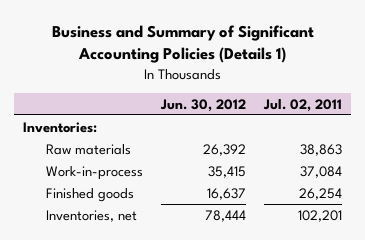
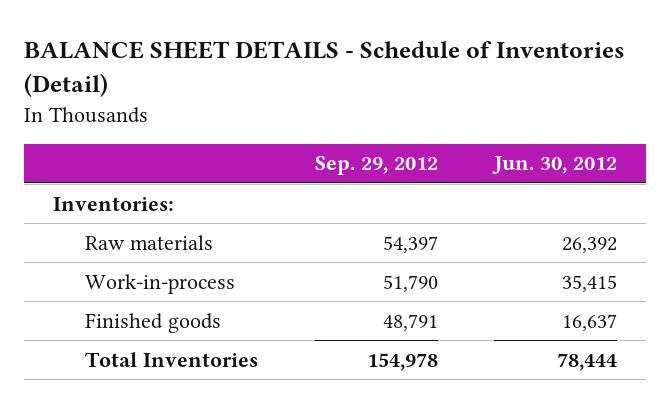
[51,24,314,64] Business and Summary of Significant Accounting Policies (Details 1) -> [24,41,626,98] BALANCE SHEET DETAILS - Schedule of Inventories (Detail)
[262,98,342,112] Jul. 02, 2011 -> none
none -> [314,156,438,176] Sep. 29, 2012
[45,209,137,222] Inventories, net -> [85,351,259,367] Total Inventories

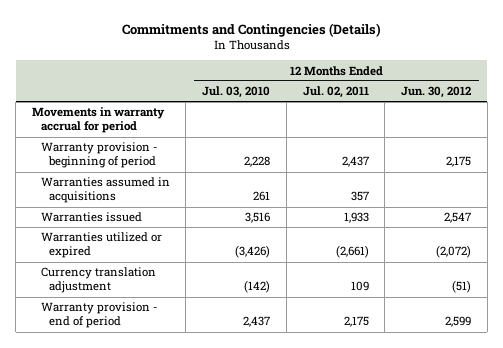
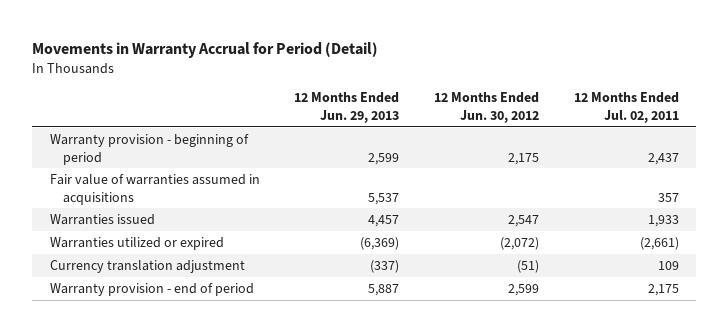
[121,22,381,37] Commitments and Contingencies (Details) -> [32,41,379,58] Movements in Warranty Accrual for Period (Detail)
[202,86,271,99] Jul. 03, 2010 -> none
none -> [294,92,400,123] 12 Months Ended Jun. 29, 2013
[32,107,166,134] Movements in warranty accrual for period -> none
[40,177,170,204] Warranties assumed in acquisitions -> [49,173,260,205] Fair value of warranties assumed in acquisitions

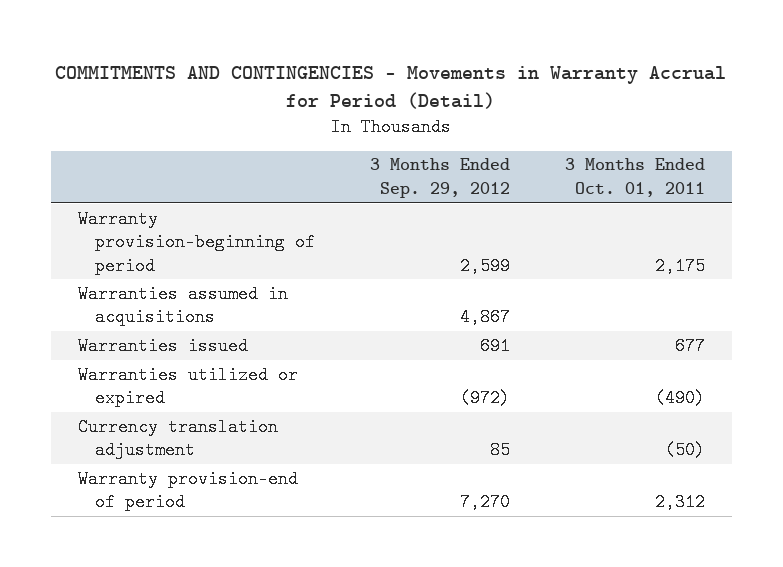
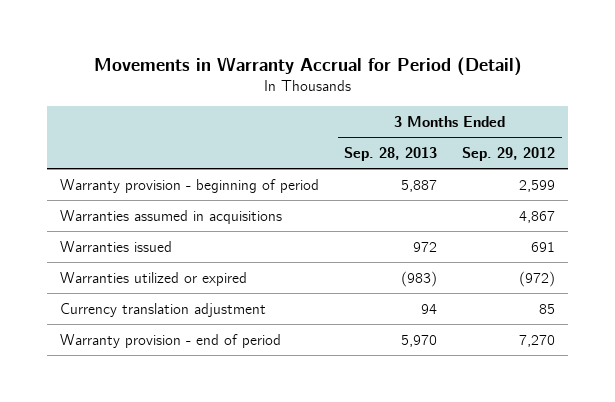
[55,65,727,110] COMMITMENTS AND CONTINGENCIES - Movements in Warranty Accrual for Period (Detail) -> [93,55,522,76] Movements in Warranty Accrual for Period (Detail)
[564,158,705,197] 3 Months Ended Oct. 01, 2011 -> none
none -> [344,146,438,161] Sep. 28, 2013
[78,209,315,275] Warranty provision-beginning of period -> [59,178,319,193] Warranty provision - beginning of period
[78,469,299,512] Warranty provision-end of period -> [59,333,281,348] Warranty provision - end of period

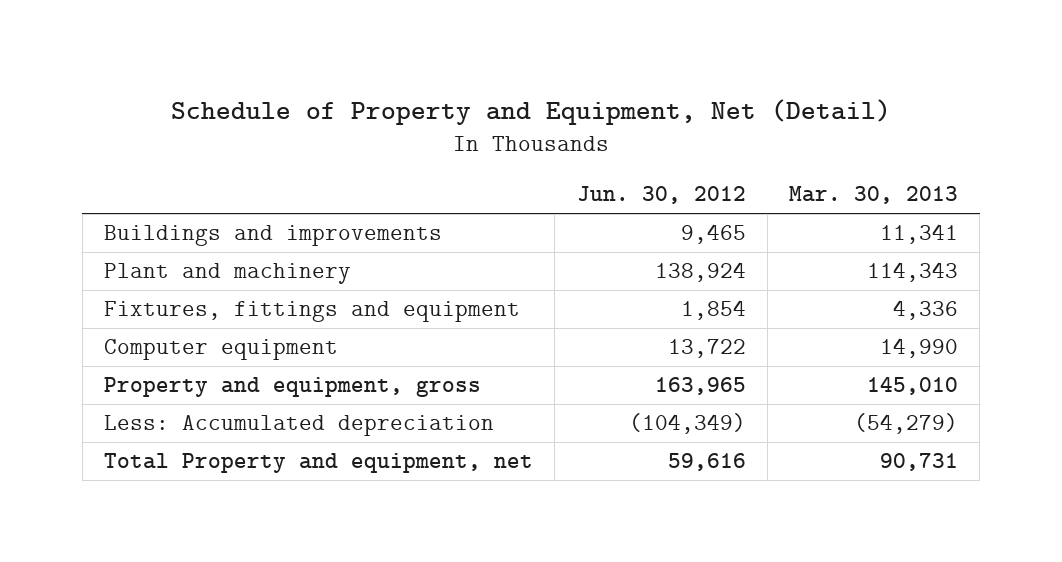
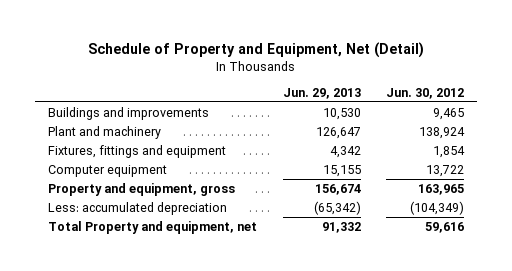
[788,186,958,205] Mar. 30, 2013 -> none
none -> [282,87,361,99] Jun. 29, 2013
[104,415,495,437] Less: Accumulated depreciation -> [47,201,227,215] Less: accumulated depreciation

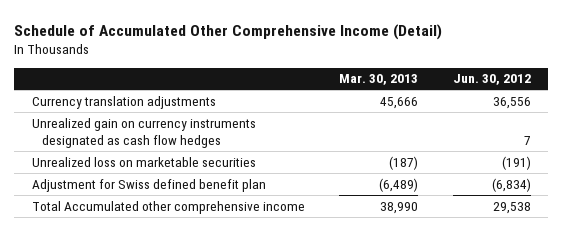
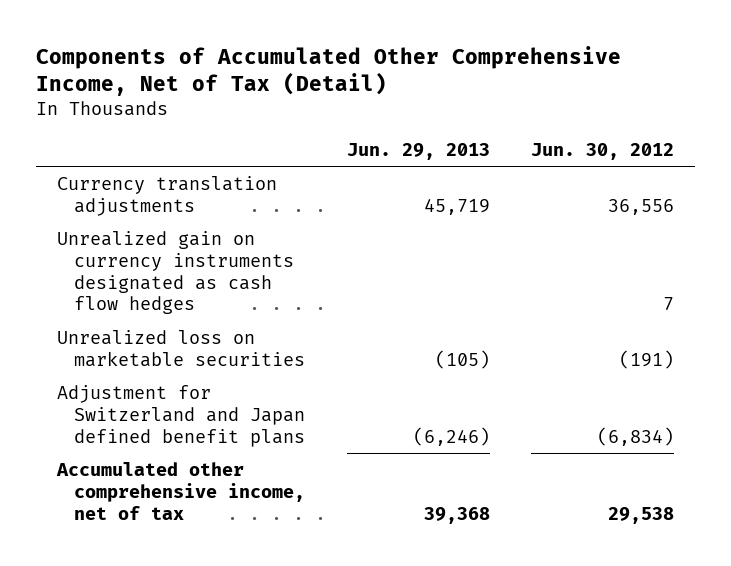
[14,23,443,40] Schedule of Accumulated Other Comprehensive Income (Detail) -> [36,45,622,97] Components of Accumulated Other Comprehensive Income, Net of Tax (Detail)
[339,74,419,86] Mar. 30, 2013 -> none
none -> [346,142,490,160] Jun. 29, 2013
[31,178,266,192] Adjustment for Swiss defined benefit plan -> [56,384,306,447] Adjustment for Switzerland and Japan defined benefit plans
[31,200,305,214] Total Accumulated other comprehensive income -> [55,461,306,520] Accumulated other comprehensive income, net of tax

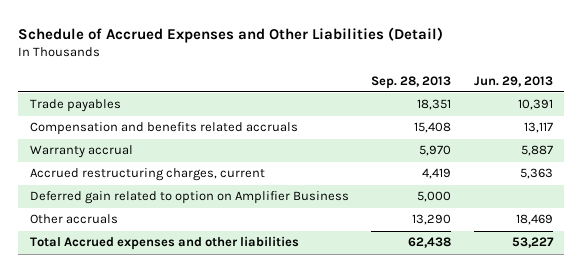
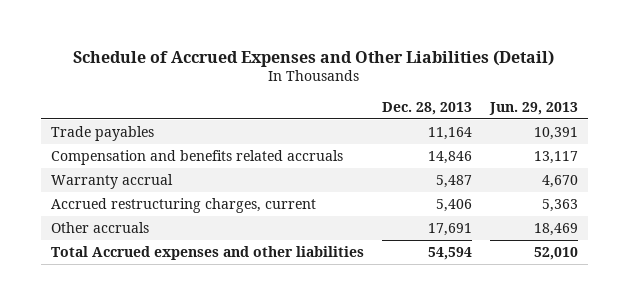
[371,75,452,89] Sep. 28, 2013 -> none
none -> [381,102,472,116] Dec. 28, 2013
[520,145,553,157] 5,887 -> [542,174,579,188] 4,670
[29,191,349,205] Deferred gain related to option on Amplifier Business -> none
[511,237,554,249] 53,227 -> [534,246,579,260] 52,010

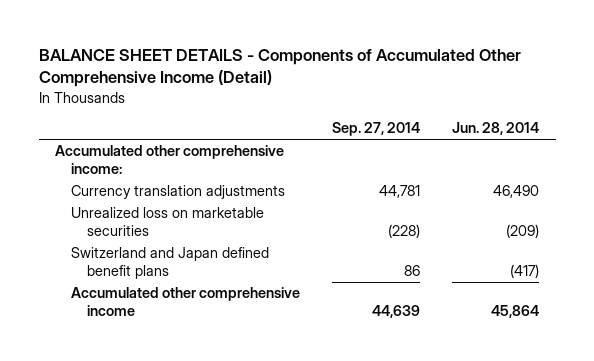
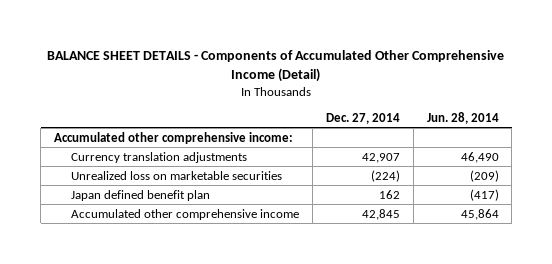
[332,122,421,137] Sep. 27, 2014 -> none
none -> [325,112,400,124] Dec. 27, 2014
[70,247,269,279] Switzerland and Japan defined benefit plans -> [71,189,211,201] Japan defined benefit plan

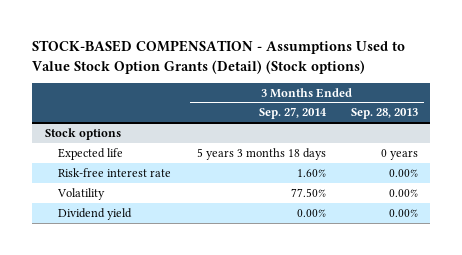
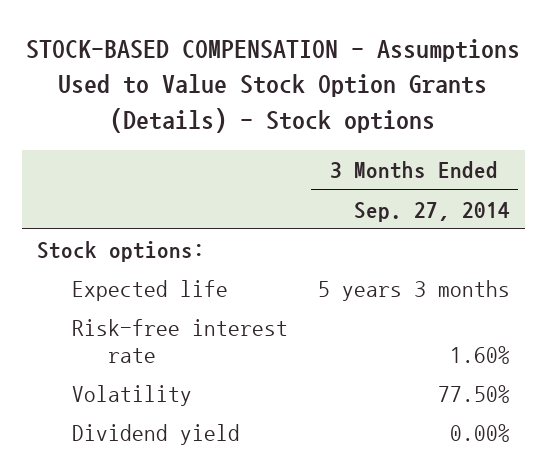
[32,40,406,74] STOCK-BASED COMPENSATION - Assumptions Used to Value Stock Option Grants (Detail) (Stock options) -> [26,38,521,133] STOCK-BASED COMPENSATION - Assumptions Used to Value Stock Option Grants (Details) - Stock options
[350,108,418,120] Sep. 28, 2013 -> none
[44,127,121,140] Stock options -> none
none -> [36,240,205,262] Stock options:
[196,147,326,160] 5 years 3 months 18 days -> [318,279,511,301] 5 years 3 months

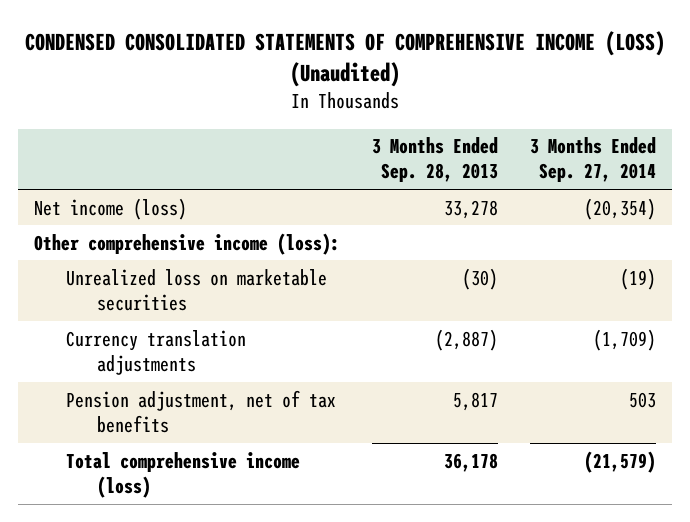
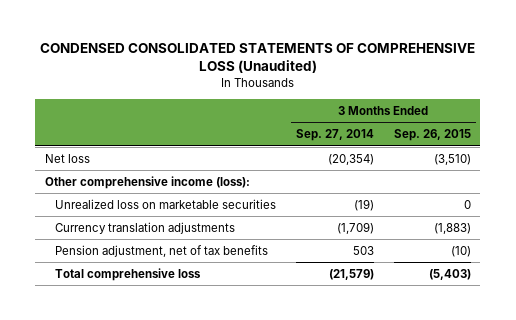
[25,30,666,88] CONDENSED CONSOLIDATED STATEMENTS OF COMPREHENSIVE INCOME (LOSS) (Unaudited) -> [39,43,475,74] CONDENSED CONSOLIDATED STATEMENTS OF COMPREHENSIVE LOSS (Unaudited)
[372,137,499,183] 3 Months Ended Sep. 28, 2013 -> none
none -> [393,129,471,142] Sep. 26, 2015
[34,197,188,220] Net income (loss) -> [45,154,91,164] Net loss
[65,451,300,498] Total comprehensive income (loss) -> [55,268,202,282] Total comprehensive loss

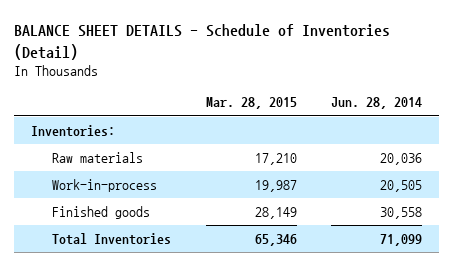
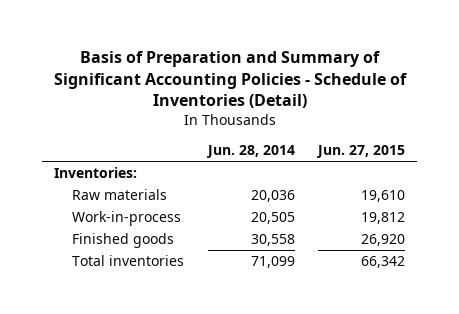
[14,24,391,60] BALANCE SHEET DETAILS - Schedule of Inventories (Detail) -> [53,51,407,109] Basis of Preparation and Summary of Significant Accounting Policies - Schedule of Inventories (Detail)
[205,97,297,110] Mar. 28, 2015 -> none
none -> [316,144,406,158] Jun. 27, 2015
[52,232,172,245] Total Inventories -> [71,255,184,267] Total inventories

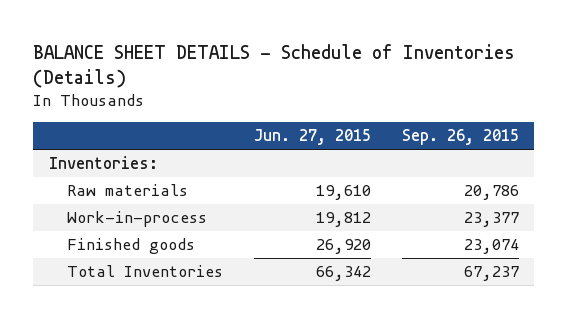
[53,51,407,109] Basis of Preparation and Summary of Significant Accounting Policies - Schedule of Inventories (Detail) -> [33,43,516,88] BALANCE SHEET DETAILS - Schedule of Inventories (Details)
[205,144,295,158] Jun. 28, 2014 -> none
none -> [401,129,519,146] Sep. 26, 2015
[71,255,184,267] Total inventories -> [66,265,223,278] Total Inventories

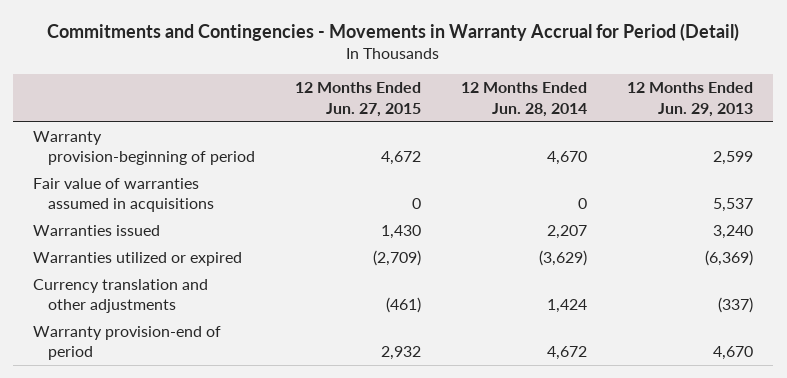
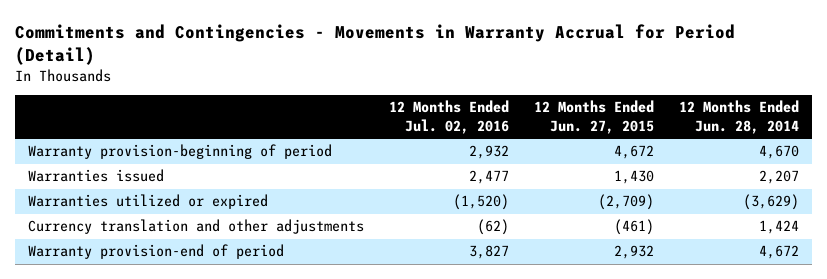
[627,82,754,117] 12 Months Ended Jun. 29, 2013 -> none
none -> [389,100,510,134] 12 Months Ended Jul. 02, 2016
[33,178,215,213] Fair value of warranties assumed in acquisitions -> none

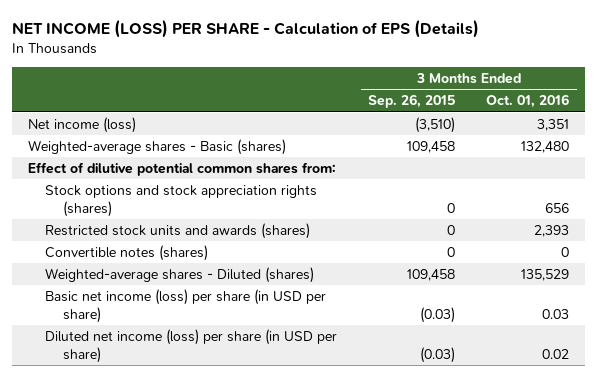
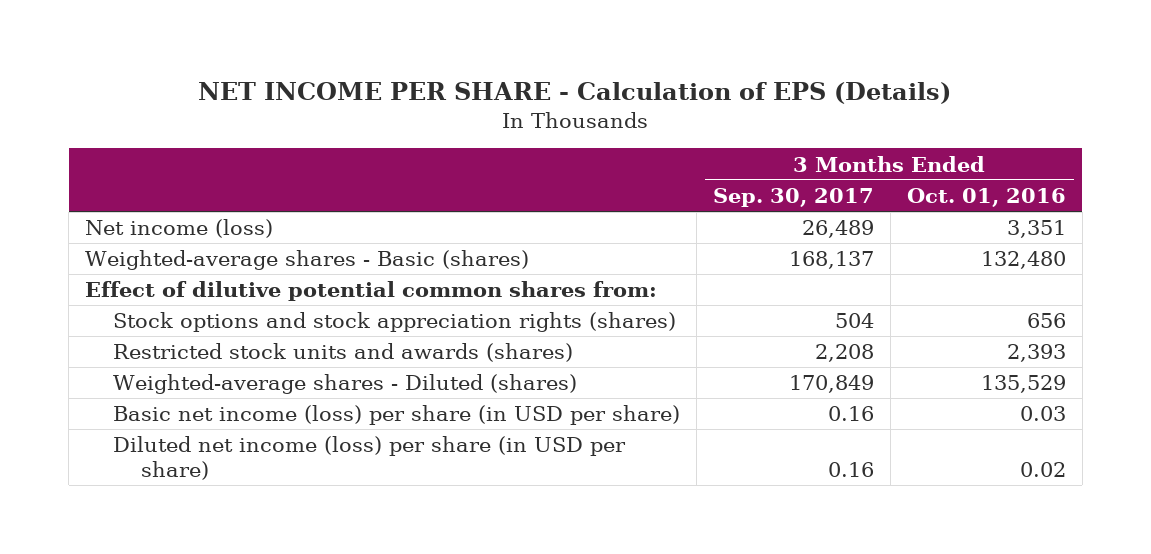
[12,19,480,38] NET INCOME (LOSS) PER SHARE - Calculation of EPS (Details) -> [198,82,952,105] NET INCOME PER SHARE - Calculation of EPS (Details)
[368,94,456,109] Sep. 26, 2015 -> none
none -> [712,187,874,207] Sep. 30, 2017
[45,245,209,262] Convertible notes (shares) -> none

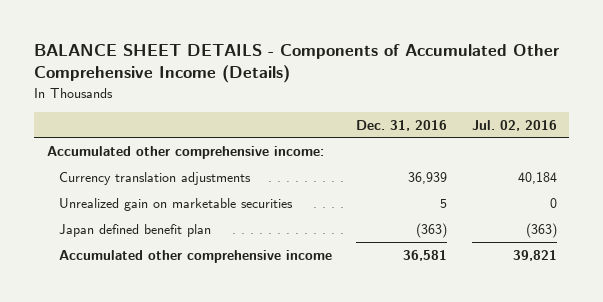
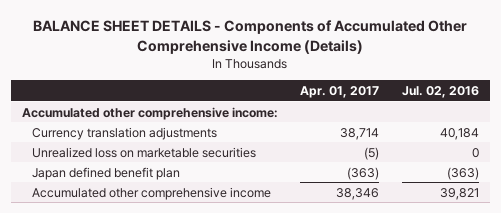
[356,119,448,131] Dec. 31, 2016 -> none
none -> [300,85,380,98] Apr. 01, 2017
[59,197,294,211] Unrealized gain on marketable securities -> [32,146,257,158] Unrealized loss on marketable securities

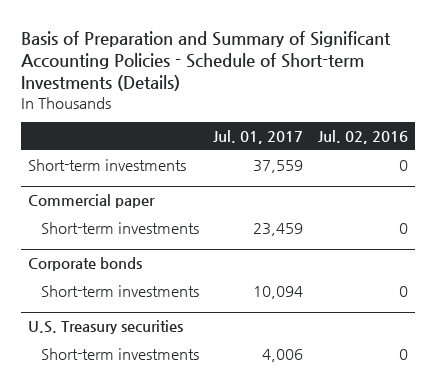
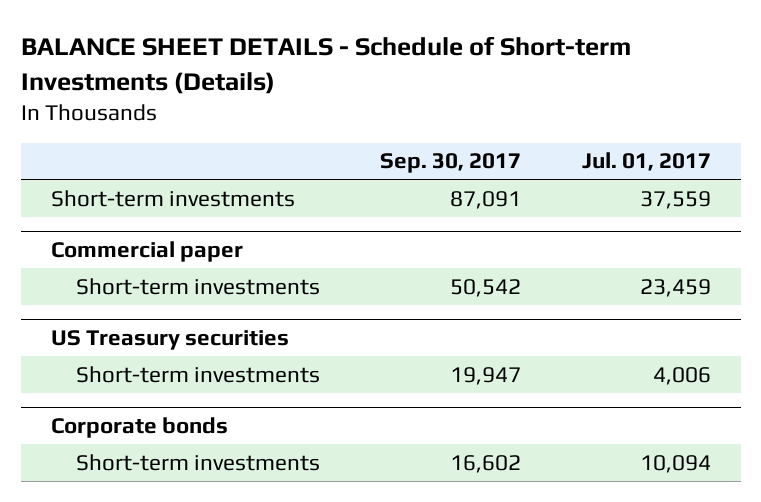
[21,30,392,92] Basis of Preparation and Summary of Significant Accounting Policies - Schedule of Short-term Investments (Details) -> [20,36,631,94] BALANCE SHEET DETAILS - Schedule of Short-term Investments (Details)
[317,129,408,144] Jul. 02, 2016 -> none
none -> [380,153,522,174] Sep. 30, 2017
none -> [50,330,289,351] US Treasury securities
none -> [76,365,321,383] Short-term investments
[28,320,184,335] U.S. Treasury securities -> none
[40,347,199,360] Short-term investments -> none

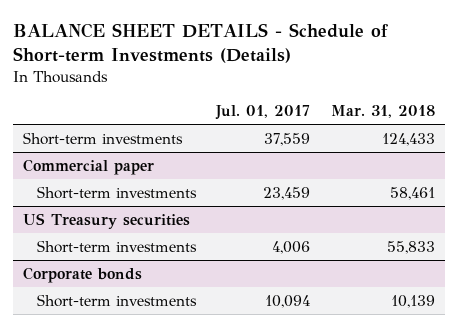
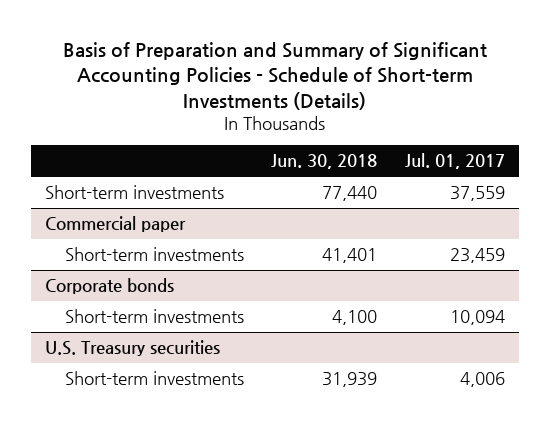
[12,22,389,63] BALANCE SHEET DETAILS - Schedule of Short-term Investments (Details) -> [62,42,487,110] Basis of Preparation and Summary of Significant Accounting Policies - Schedule of Short-term Investments (Details)
[330,105,435,119] Mar. 31, 2018 -> none
none -> [271,154,378,170] Jun. 30, 2018
[22,212,190,229] US Treasury securities -> none
[36,239,197,253] Short-term investments -> none
none -> [44,340,220,357] U.S. Treasury securities
none -> [64,371,244,386] Short-term investments

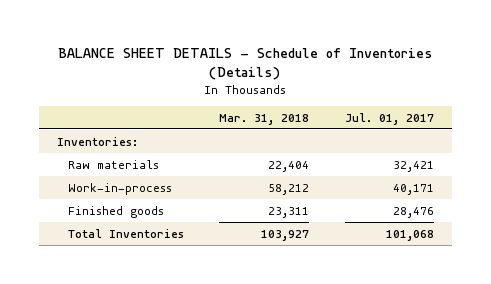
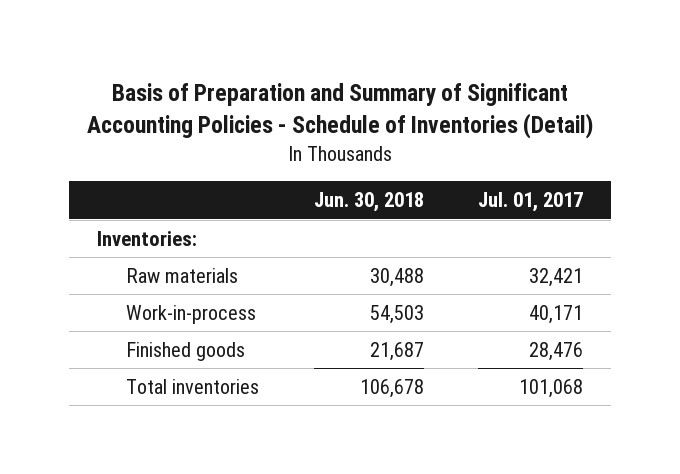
[58,48,433,81] BALANCE SHEET DETAILS - Schedule of Inventories (Details) -> [86,83,593,140] Basis of Preparation and Summary of Significant Accounting Policies - Schedule of Inventories (Detail)
[219,113,310,125] Mar. 31, 2018 -> none
none -> [313,192,424,213] Jun. 30, 2018
[67,228,184,238] Total Inventories -> [125,378,259,394] Total inventories

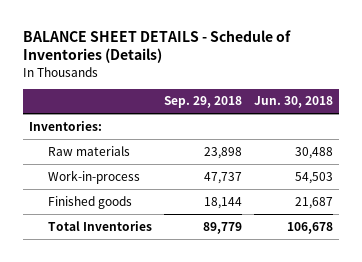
[86,83,593,140] Basis of Preparation and Summary of Significant Accounting Policies - Schedule of Inventories (Detail) -> [22,29,291,64] BALANCE SHEET DETAILS - Schedule of Inventories (Details)
[478,192,584,213] Jul. 01, 2017 -> none
none -> [163,96,242,109] Sep. 29, 2018
[125,378,259,394] Total inventories -> [47,220,152,231] Total Inventories

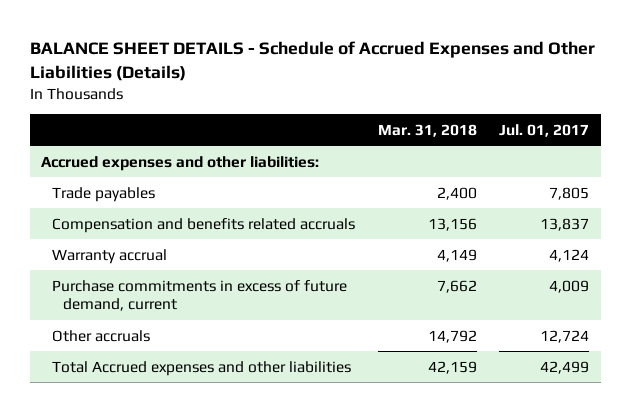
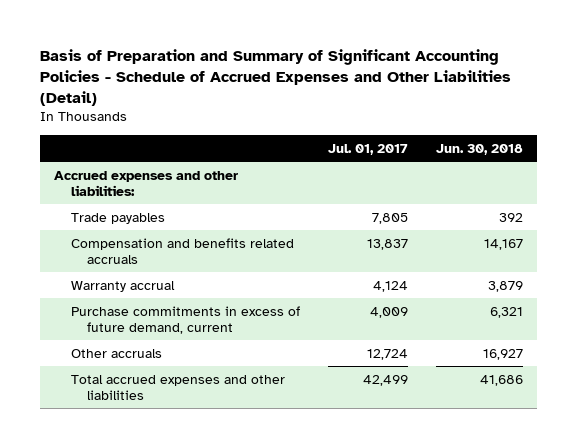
[30,41,596,82] BALANCE SHEET DETAILS - Schedule of Accrued Expenses and Other Liabilities (Details) -> [40,49,512,107] Basis of Preparation and Summary of Significant Accounting Policies - Schedule of Accrued Expenses and Other Liabilities (Detail)
[377,123,477,137] Mar. 31, 2018 -> none
none -> [436,143,524,155] Jun. 30, 2018
[52,360,352,376] Total Accrued expenses and other liabilities -> [70,374,285,400] Total accrued expenses and other liabilities

